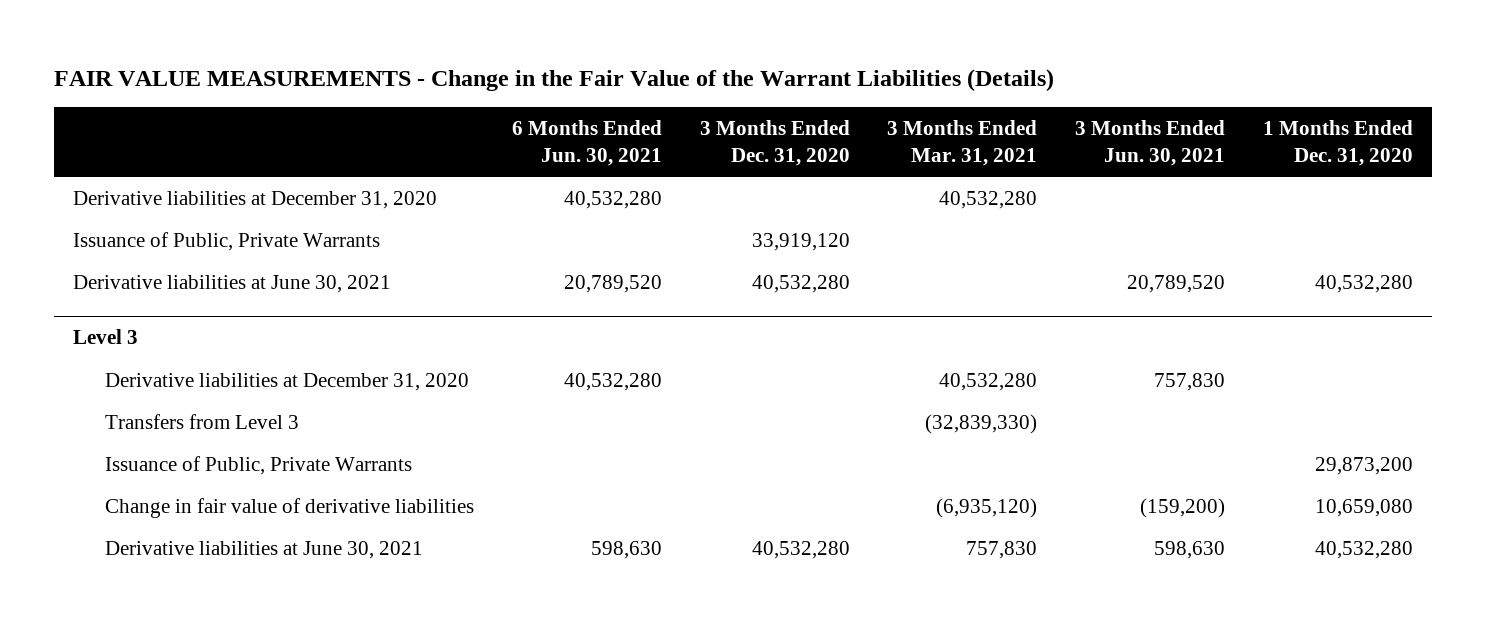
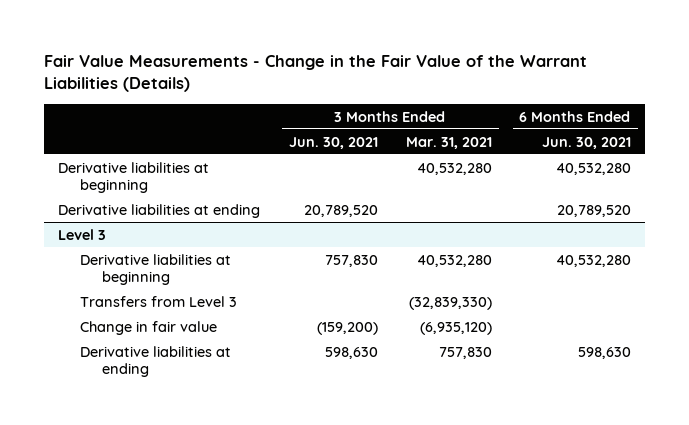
[53,69,1054,93] FAIR VALUE MEASUREMENTS - Change in the Fair Value of the Warrant Liabilities (Details) -> [44,54,588,93] Fair Value Measurements - Change in the Fair Value of the Warrant Liabilities (Details)
[699,120,850,167] 3 Months Ended Dec. 31, 2020 -> none
[1263,120,1414,167] 1 Months Ended Dec. 31, 2020 -> none
[72,231,380,251] Issuance of Public, Private Warrants -> none
[72,190,437,209] Derivative liabilities at December 31, 2020 -> [58,161,210,193] Derivative liabilities at beginning
[72,274,391,293] Derivative liabilities at June 30, 2021 -> [58,203,261,218] Derivative liabilities at ending
[104,372,469,391] Derivative liabilities at December 31, 2020 -> [80,253,232,285] Derivative liabilities at beginning
[104,455,412,475] Issuance of Public, Private Warrants -> none
[104,497,474,518] Change in fair value of derivative liabilities -> [80,320,218,335] Change in fair value
[104,540,423,559] Derivative liabilities at June 30, 2021 -> [80,345,232,377] Derivative liabilities at ending

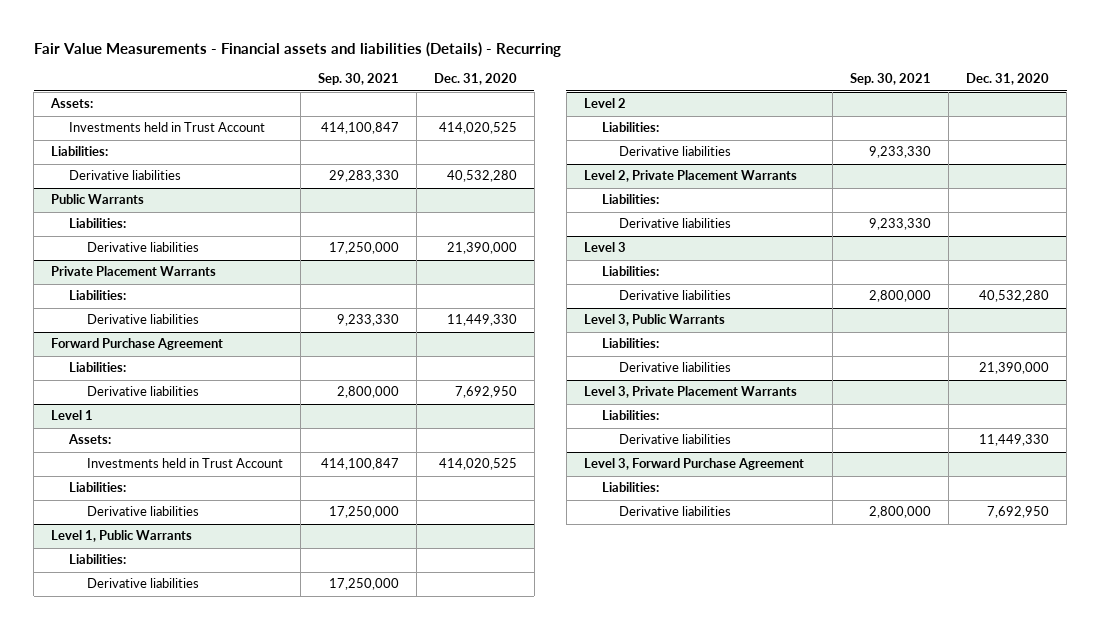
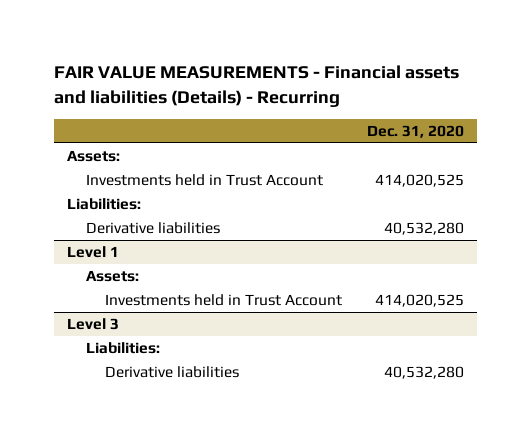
[33,41,561,57] Fair Value Measurements - Financial assets and liabilities (Details) - Recurring -> [53,65,459,107] FAIR VALUE MEASUREMENTS - Financial assets and liabilities (Details) - Recurring
[317,73,399,86] Sep. 30, 2021 -> none
[51,194,145,205] Public Warrants -> none
[69,218,127,229] Liabilities: -> none
[86,242,199,253] Derivative liabilities -> none
[51,266,217,277] Private Placement Warrants -> none
[69,290,127,301] Liabilities: -> none
[86,314,199,325] Derivative liabilities -> none
[51,338,224,351] Forward Purchase Agreement -> none
[69,362,127,373] Liabilities: -> none
[86,386,199,397] Derivative liabilities -> none
[69,482,127,493] Liabilities: -> none
[86,506,199,517] Derivative liabilities -> none
[51,530,193,543] Level 1, Public Warrants -> none
[69,554,127,565] Liabilities: -> none
[86,578,199,589] Derivative liabilities -> none
[583,98,626,109] Level 2 -> none
[601,122,659,133] Liabilities: -> none
[619,146,732,157] Derivative liabilities -> none
[583,170,797,183] Level 2, Private Placement Warrants -> none
[601,194,659,205] Liabilities: -> none
[619,218,732,229] Derivative liabilities -> none
[583,314,725,327] Level 3, Public Warrants -> none
[601,338,659,349] Liabilities: -> none
[619,362,732,373] Derivative liabilities -> none
[583,386,797,399] Level 3, Private Placement Warrants -> none
[601,410,659,421] Liabilities: -> none
[619,434,732,445] Derivative liabilities -> none
[583,458,804,471] Level 3, Forward Purchase Agreement -> none
[601,482,659,493] Liabilities: -> none
[619,506,732,517] Derivative liabilities -> none

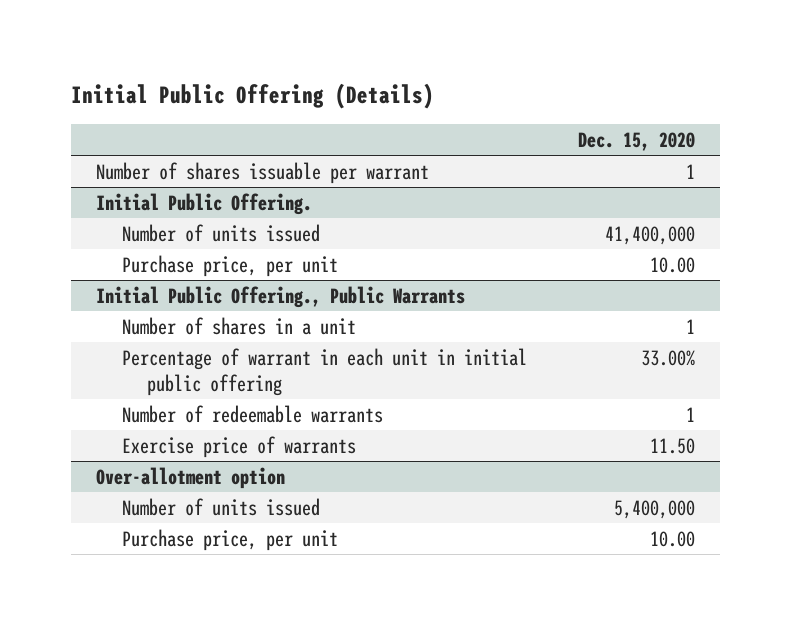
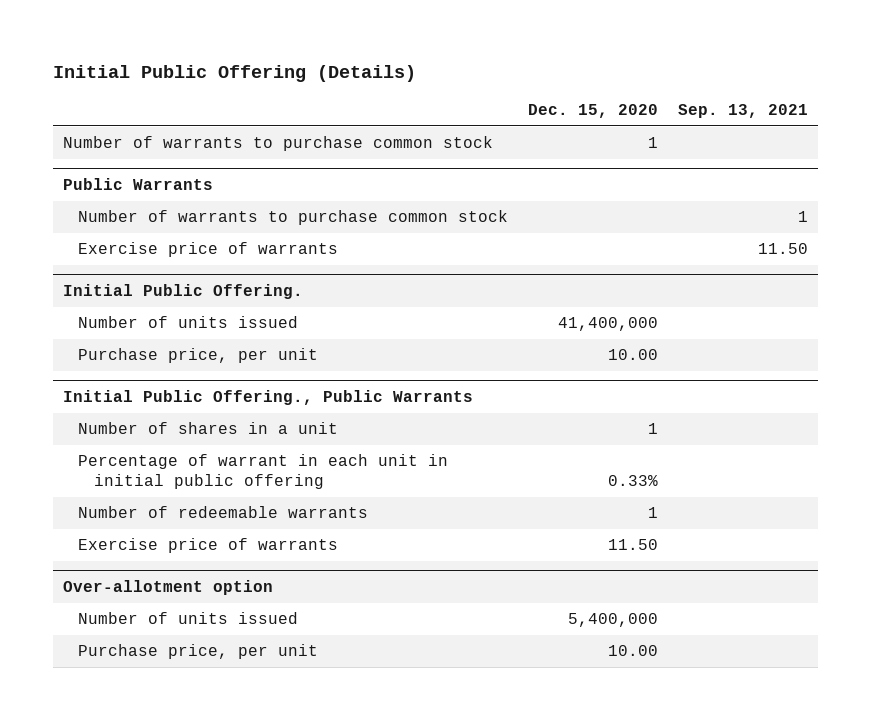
none -> [678,104,809,119] Sep. 13, 2021
[96,161,430,184] Number of shares issuable per warrant -> [62,136,493,152] Number of warrants to purchase common stock
none -> [62,178,213,191] Public Warrants
none -> [78,210,509,226] Number of warrants to purchase common stock
none -> [78,242,339,258] Exercise price of warrants
[640,349,695,366] 33.00% -> [608,475,659,487] 0.33%

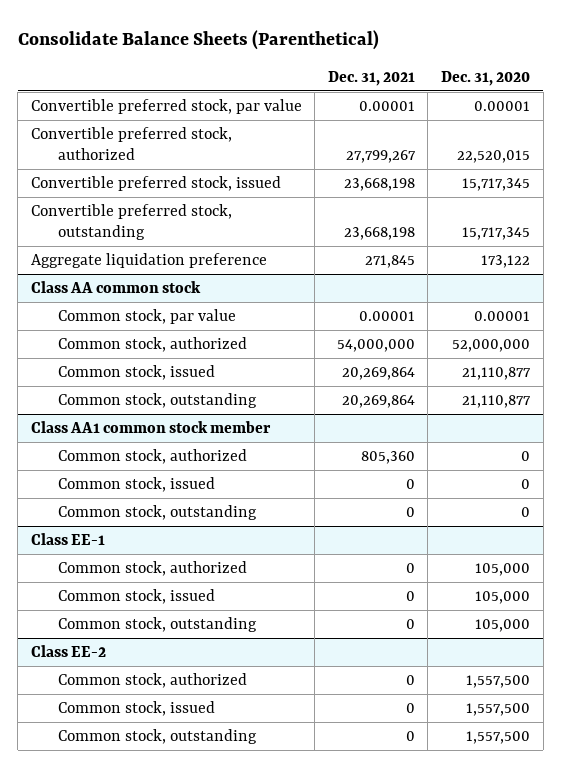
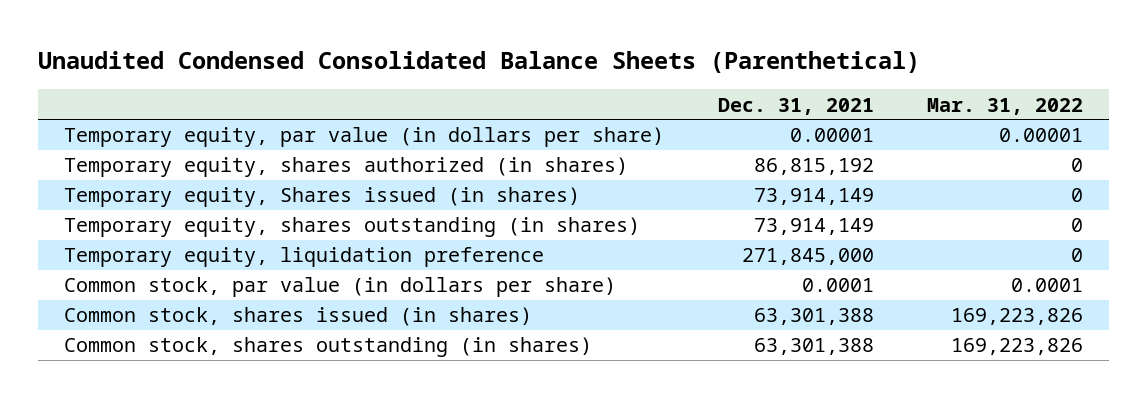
[17,30,379,51] Consolidate Balance Sheets (Parenthetical) -> [37,51,920,74] Unaudited Condensed Consolidated Balance Sheets (Parenthetical)
[440,70,530,86] Dec. 31, 2020 -> none
none -> [926,97,1083,115] Mar. 31, 2022
[30,127,232,160] Convertible preferred stock, authorized -> none
[30,176,281,192] Convertible preferred stock, issued -> none
[30,204,232,240] Convertible preferred stock, outstanding -> none
[30,281,201,294] Class AA common stock -> none
[57,337,247,353] Common stock, authorized -> none
[30,421,271,434] Class AA1 common stock member -> none
[57,449,247,465] Common stock, authorized -> none
[57,477,215,493] Common stock, issued -> none
[57,505,257,521] Common stock, outstanding -> none
[30,533,105,546] Class EE-1 -> none
[57,561,247,577] Common stock, authorized -> none
[57,589,215,605] Common stock, issued -> none
[57,617,257,633] Common stock, outstanding -> none
[30,645,106,658] Class EE-2 -> none
[57,673,247,689] Common stock, authorized -> none
[57,701,215,717] Common stock, issued -> none
[57,729,257,745] Common stock, outstanding -> none
[30,99,302,115] Convertible preferred stock, par value -> [64,127,665,148] Temporary equity, par value (in dollars per share)
none -> [64,157,629,178] Temporary equity, shares authorized (in shares)
none -> [64,187,581,208] Temporary equity, Shares issued (in shares)
none -> [64,217,641,238] Temporary equity, shares outstanding (in shares)
[30,253,267,269] Aggregate liquidation preference -> [64,247,545,268] Temporary equity, liquidation preference
[364,255,415,269] 271,845 -> [741,248,874,266] 271,845,000
[57,309,236,325] Common stock, par value -> [64,277,617,298] Common stock, par value (in dollars per share)
[358,311,415,322] 0.00001 -> [801,278,874,293] 0.0001
[57,365,215,381] Common stock, issued -> [64,307,533,327] Common stock, shares issued (in shares)
[341,367,415,381] 20,269,864 -> [753,308,874,326] 63,301,388
[57,393,257,409] Common stock, outstanding -> [64,337,593,358] Common stock, shares outstanding (in shares)
[341,395,415,409] 20,269,864 -> [753,338,874,356] 63,301,388

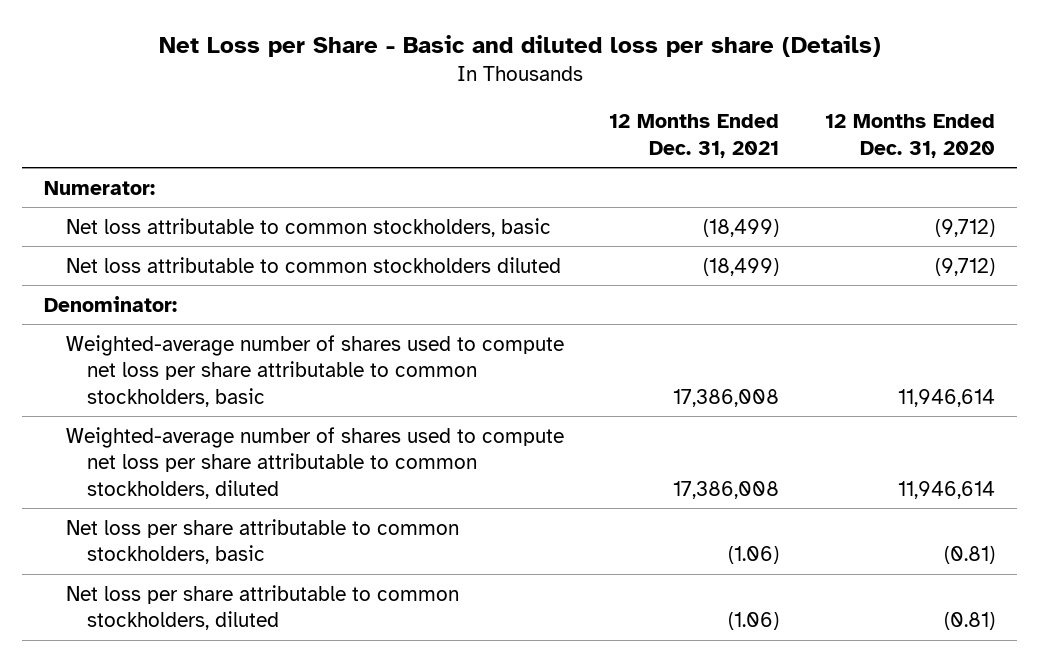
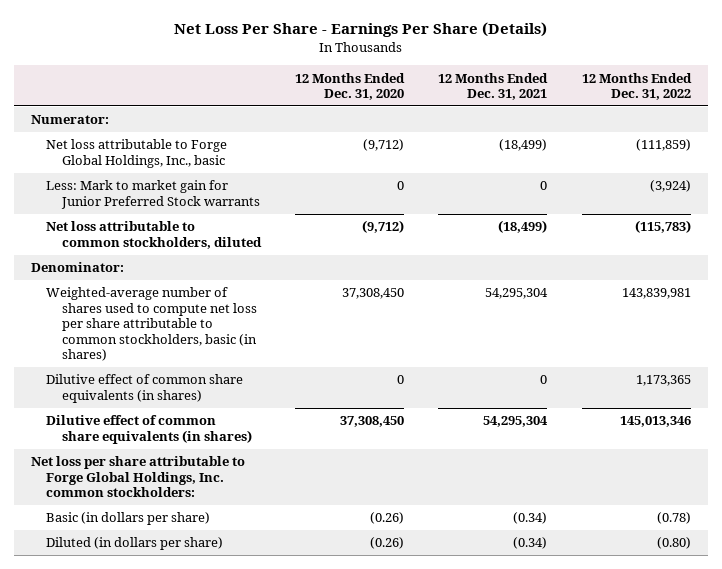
[158,35,881,58] Net Loss per Share - Basic and diluted loss per share (Details) -> [173,22,547,38] Net Loss Per Share - Earnings Per Share (Details)
none -> [581,72,692,101] 12 Months Ended Dec. 31, 2022
[65,217,551,237] Net loss attributable to common stockholders, basic -> [46,139,228,168] Net loss attributable to Forge Global Holdings, Inc., basic
none -> [46,180,260,209] Less: Mark to market gain for Junior Preferred Stock warrants
[65,256,561,273] Net loss attributable to common stockholders diluted -> [46,221,262,249] Net loss attributable to common stockholders, diluted
[65,334,564,407] Weighted-average number of shares used to compute net loss per share attributable to common stockholders, basic -> [46,287,257,361] Weighted-average number of shares used to compute net loss per share attributable to common stockholders, basic (in shares)
[673,388,780,407] 17,386,008 -> [485,288,549,300] 54,295,304
[897,388,995,407] 11,946,614 -> [342,288,405,300] 37,308,450
none -> [46,374,244,403] Dilutive effect of common share equivalents (in shares)
[65,426,564,499] Weighted-average number of shares used to compute net loss per share attributable to common stockholders, diluted -> [46,415,252,444] Dilutive effect of common share equivalents (in shares)
[673,480,780,499] 17,386,008 -> [483,416,549,428] 54,295,304
[897,480,995,499] 11,946,614 -> [340,416,405,428] 37,308,450
none -> [30,456,245,498] Net loss per share attributable to Forge Global Holdings, Inc. common stockholders:
[65,518,459,565] Net loss per share attributable to common stockholders, basic -> [46,512,211,526] Basic (in dollars per share)
[728,546,780,565] (1.06) -> [513,512,548,525] (0.34)
[943,546,995,565] (0.81) -> [370,512,405,525] (0.26)
[65,584,459,631] Net loss per share attributable to common stockholders, diluted -> [46,537,224,551] Diluted (in dollars per share)
[728,612,780,631] (1.06) -> [513,537,548,550] (0.34)
[943,612,995,631] (0.81) -> [370,537,405,550] (0.26)

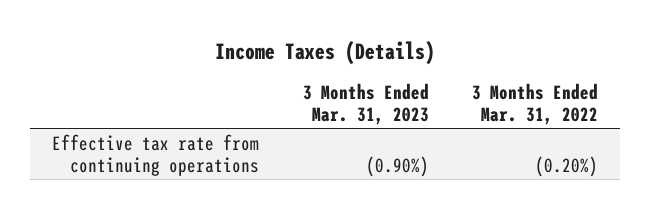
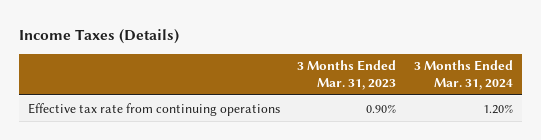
[472,82,599,126] 3 Months Ended Mar. 31, 2022 -> none
none -> [414,60,514,90] 3 Months Ended Mar. 31, 2024
[365,155,429,177] (0.90%) -> [366,103,397,113] 0.90%

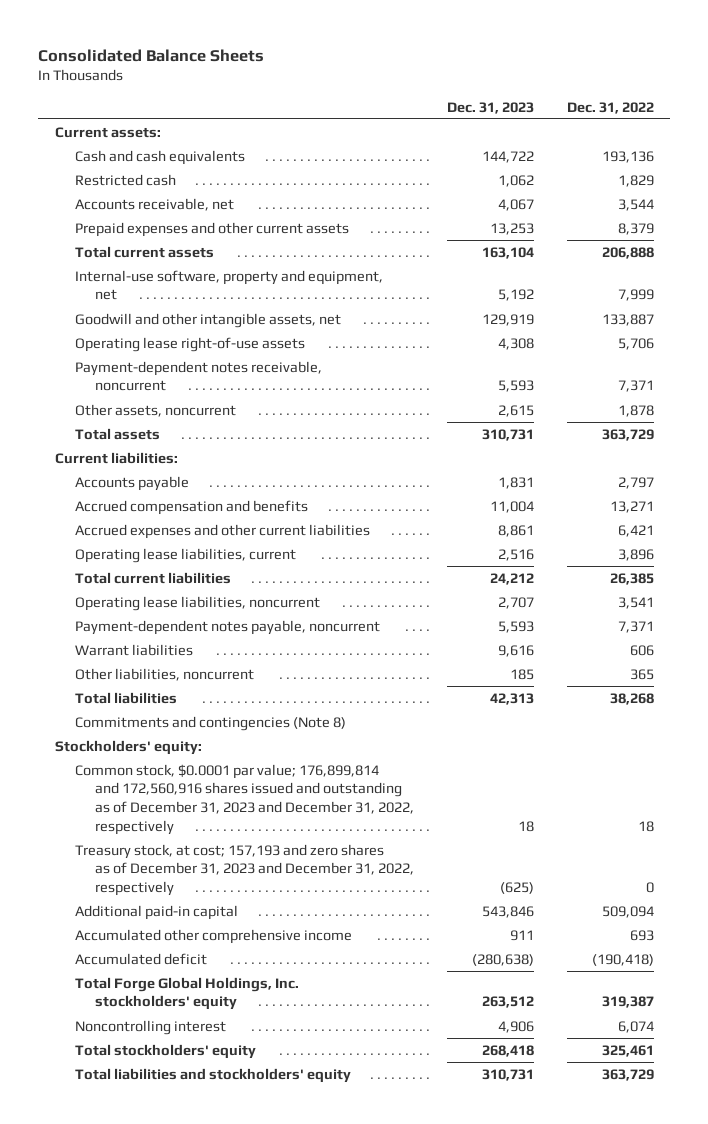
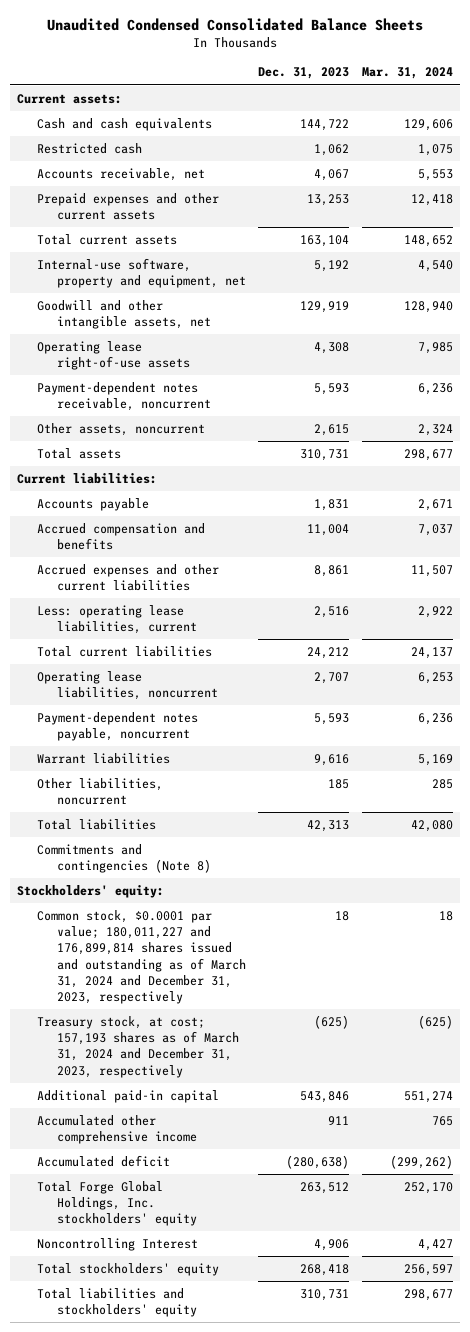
[38,48,265,62] Consolidated Balance Sheets -> [47,17,424,31] Unaudited Condensed Consolidated Balance Sheets
[566,101,654,114] Dec. 31, 2022 -> none
none -> [362,67,454,80] Mar. 31, 2024
[74,547,296,563] Operating lease liabilities, current -> [36,604,197,635] Less: operating lease liabilities, current
[74,763,415,835] Common stock, $0.0001 par value; 176,899,814 and 172,560,916 shares issued and outstanding as of December 31, 2023 and December 31, 2022, respectively -> [36,909,246,1004] Common stock, $0.0001 par value; 180,011,227 and 176,899,814 shares issued and outstanding as of March 31, 2024 and December 31, 2023, respectively
[74,843,415,896] Treasury stock, at cost; 157,193 and zero shares as of December 31, 2023 and December 31, 2022, respectively -> [36,1015,239,1078] Treasury stock, at cost; 157,193 shares as of March 31, 2024 and December 31, 2023, respectively
[74,1019,226,1035] Noncontrolling interest -> [36,1237,198,1251] Noncontrolling Interest

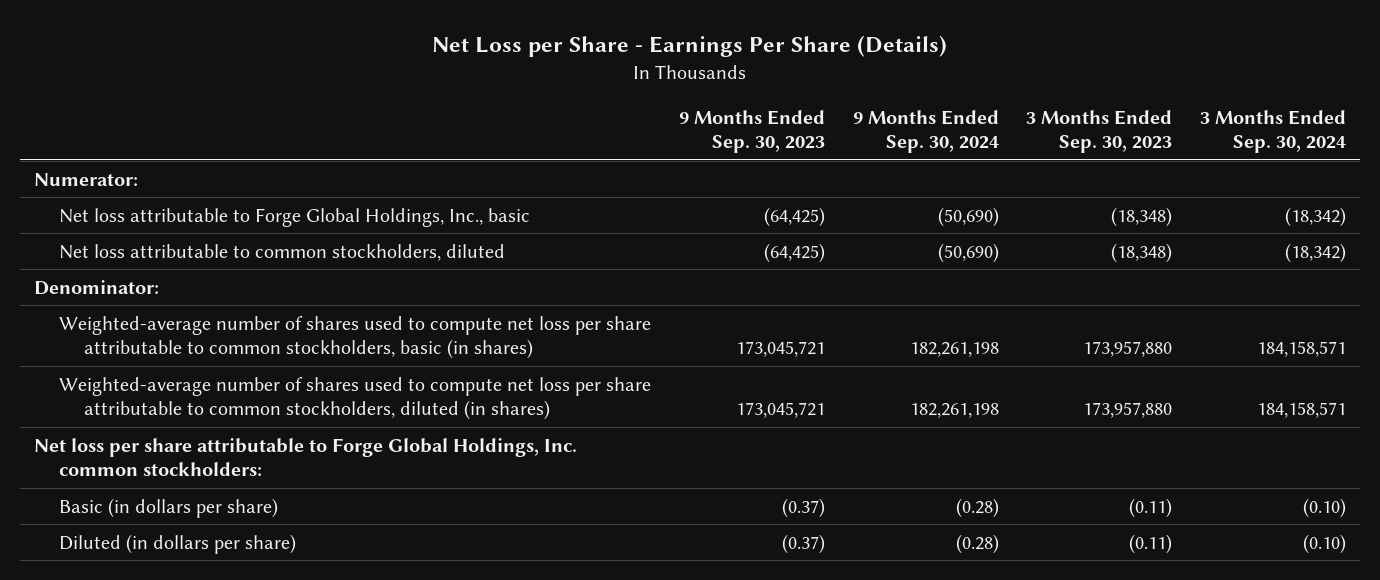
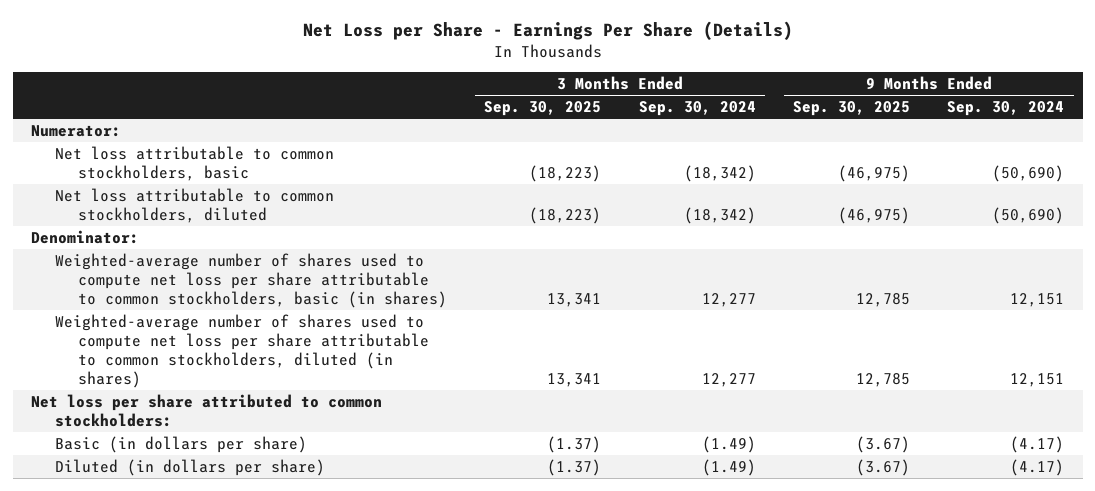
[678,109,825,154] 9 Months Ended Sep. 30, 2023 -> none
[1026,109,1173,154] 3 Months Ended Sep. 30, 2023 -> none
none -> [484,101,602,117] Sep. 30, 2025
none -> [792,101,910,117] Sep. 30, 2025
[59,207,531,227] Net loss attributable to Forge Global Holdings, Inc., basic -> [54,145,334,181] Net loss attributable to common stockholders, basic
[909,342,999,358] 182,261,198 -> [1010,292,1065,307] 12,151
[1256,341,1346,358] 184,158,571 -> [701,292,756,307] 12,277
[909,403,999,419] 182,261,198 -> [1010,372,1065,387] 12,151
[1256,402,1346,419] 184,158,571 -> [701,372,756,387] 12,277
[34,437,578,477] Net loss per share attributable to Forge Global Holdings, Inc. common stockholders: -> [31,393,383,427] Net loss per share attributed to common stockholders:
[955,497,999,518] (0.28) -> [1010,435,1065,453] (4.17)
[1302,497,1346,518] (0.10) -> [701,435,756,453] (1.49)
[955,533,999,554] (0.28) -> [1010,458,1065,476] (4.17)
[1302,533,1346,554] (0.10) -> [701,458,756,476] (1.49)

